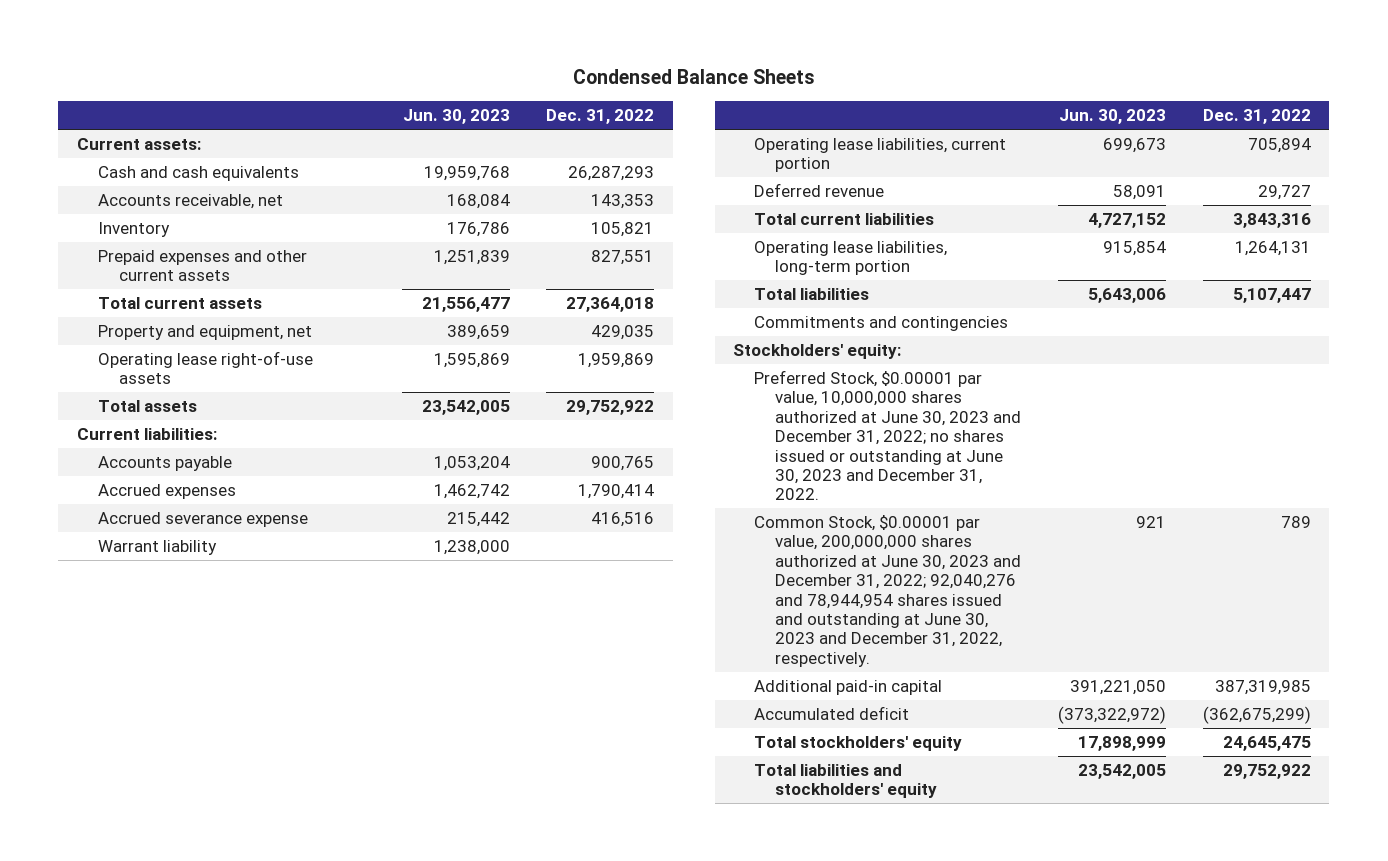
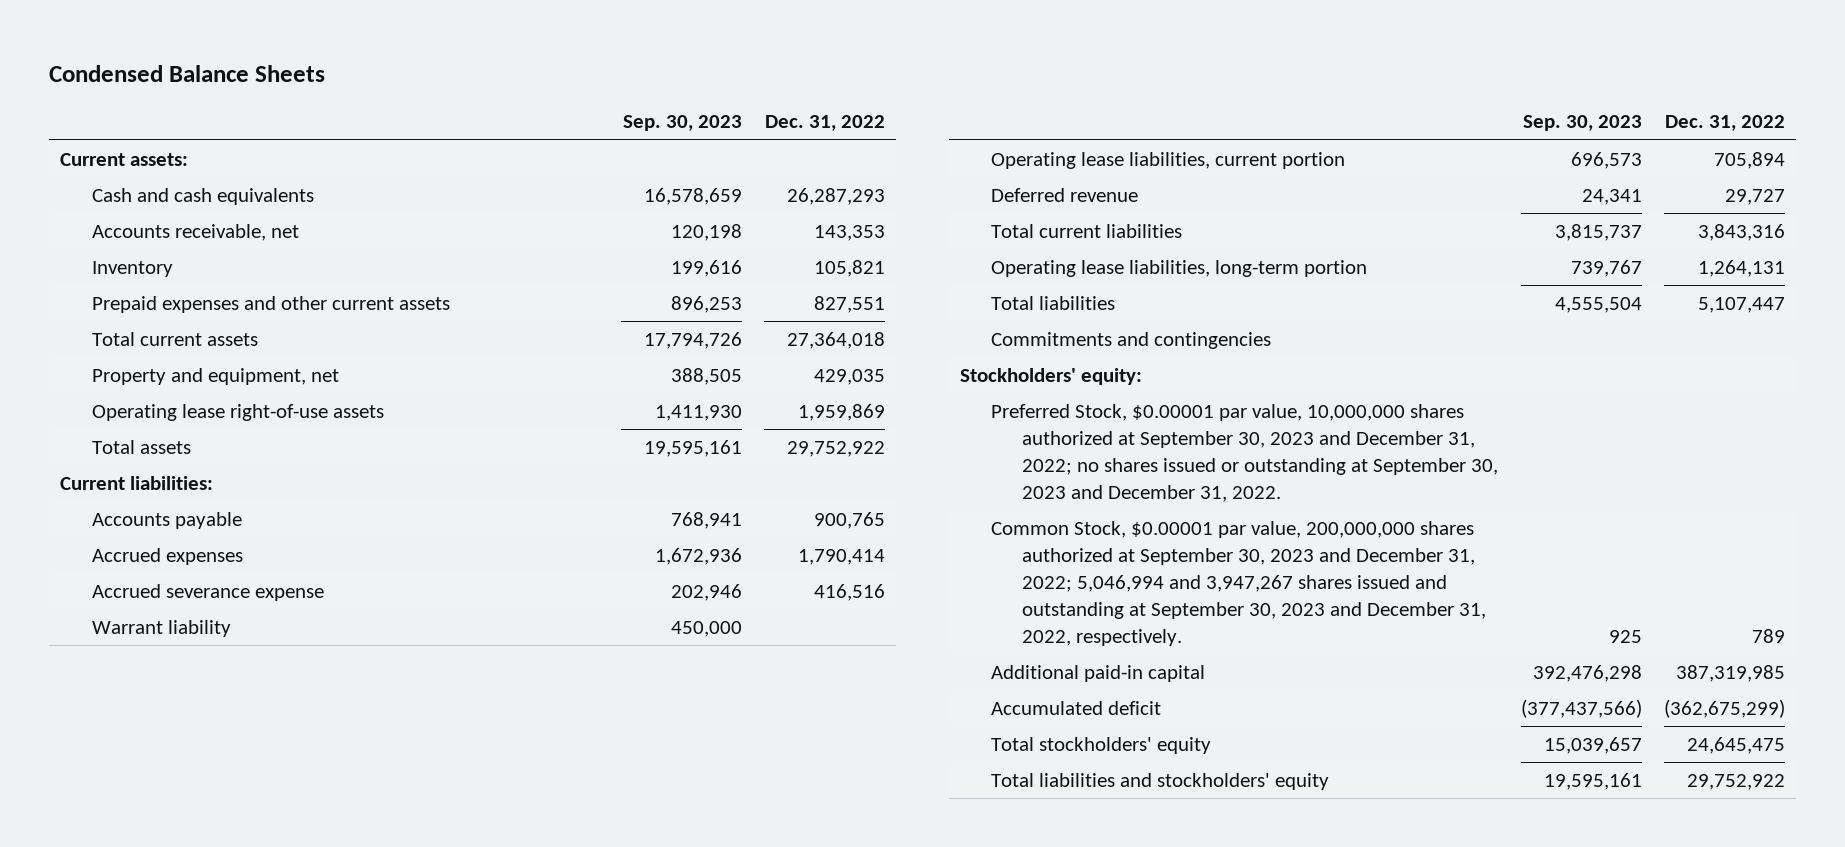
[402,109,510,125] Jun. 30, 2023 -> none
none -> [623,115,743,132] Sep. 30, 2023
[754,369,1022,501] Preferred Stock, $0.00001 par value, 10,000,000 shares authorized at June 30, 2023 and December 31, 2022; no shares issued or outstanding at June 30, 2023 and December 31, 2022. -> [991,404,1499,502] Preferred Stock, $0.00001 par value, 10,000,000 shares authorized at September 30, 2023 and December 31, 2022; no shares issued or outstanding at September 30, 2023 and December 31, 2022.
[754,514,1022,667] Common Stock, $0.00001 par value, 200,000,000 shares authorized at June 30, 2023 and December 31, 2022; 92,040,276 and 78,944,954 shares issued and outstanding at June 30, 2023 and December 31, 2022, respectively. -> [991,521,1487,646] Common Stock, $0.00001 par value, 200,000,000 shares authorized at September 30, 2023 and December 31, 2022; 5,046,994 and 3,947,267 shares issued and outstanding at September 30, 2023 and December 31, 2022, respectively.

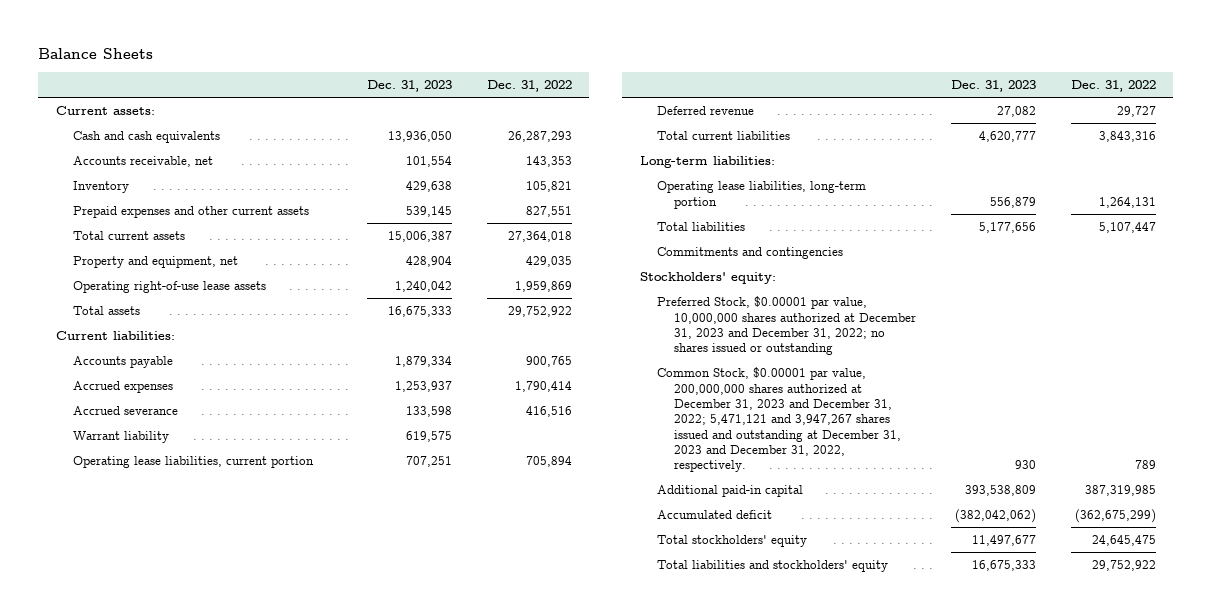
[49,65,326,83] Condensed Balance Sheets -> [38,47,154,59] Balance Sheets
[623,115,743,132] Sep. 30, 2023 -> none
none -> [366,80,452,93] Dec. 31, 2023
[91,404,384,422] Operating lease right-of-use assets -> [72,281,266,294] Operating right-of-use lease assets
[91,584,324,602] Accrued severance expense -> [72,406,178,416] Accrued severance
none -> [639,156,775,169] Long-term liabilities:
[991,404,1499,502] Preferred Stock, $0.00001 par value, 10,000,000 shares authorized at September 30, 2023 and December 31, 2022; no shares issued or outstanding at September 30, 2023 and December 31, 2022. -> [656,296,916,356] Preferred Stock, $0.00001 par value, 10,000,000 shares authorized at December 31, 2023 and December 31, 2022; no shares issued or outstanding
[991,521,1487,646] Common Stock, $0.00001 par value, 200,000,000 shares authorized at September 30, 2023 and December 31, 2022; 5,046,994 and 3,947,267 shares issued and outstanding at September 30, 2023 and December 31, 2022, respectively. -> [656,367,901,473] Common Stock, $0.00001 par value, 200,000,000 shares authorized at December 31, 2023 and December 31, 2022; 5,471,121 and 3,947,267 shares issued and outstanding at December 31, 2023 and December 31, 2022, respectively.

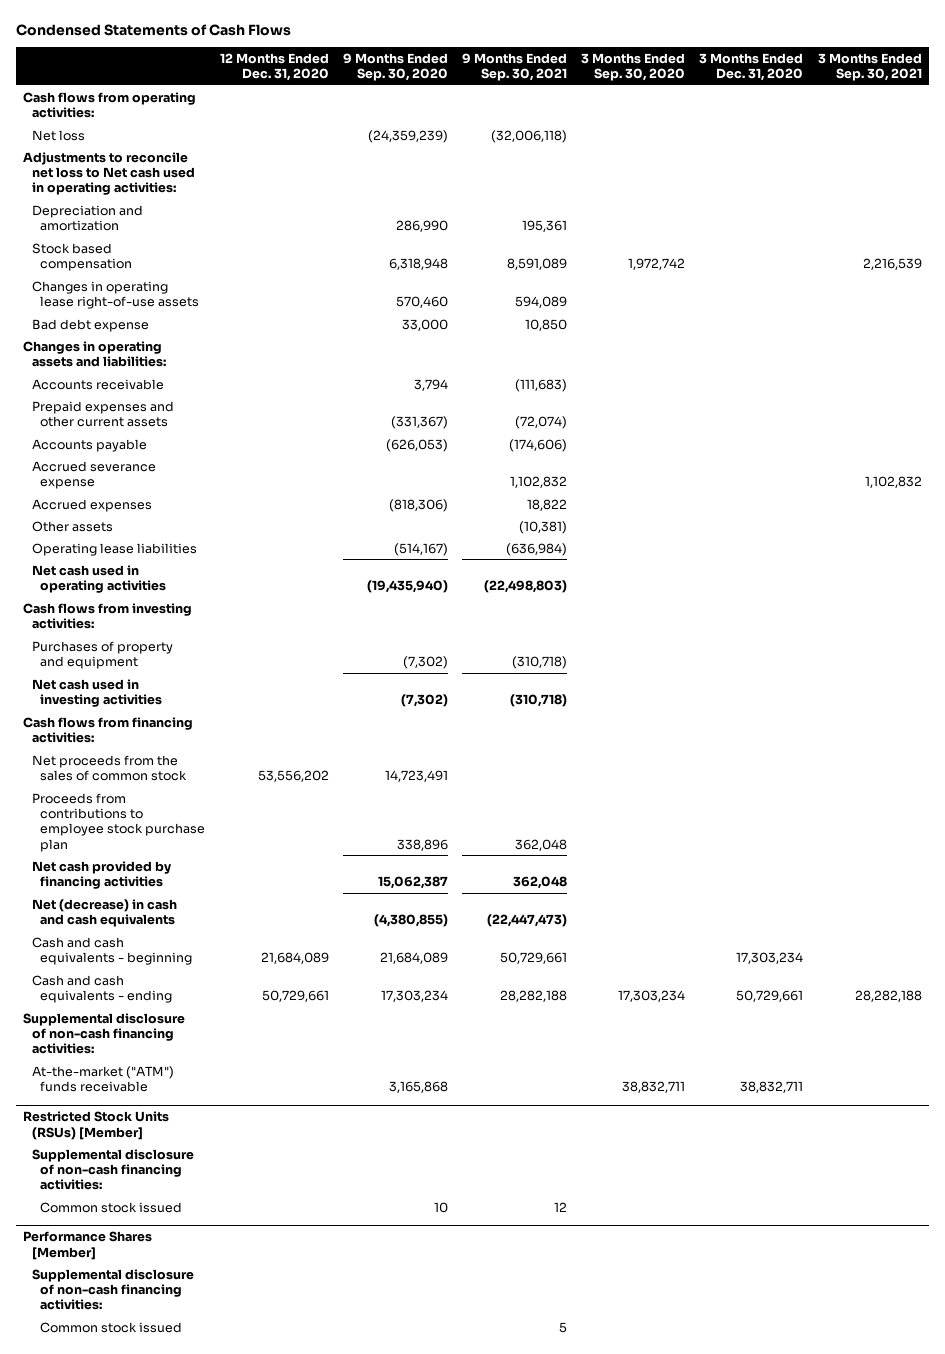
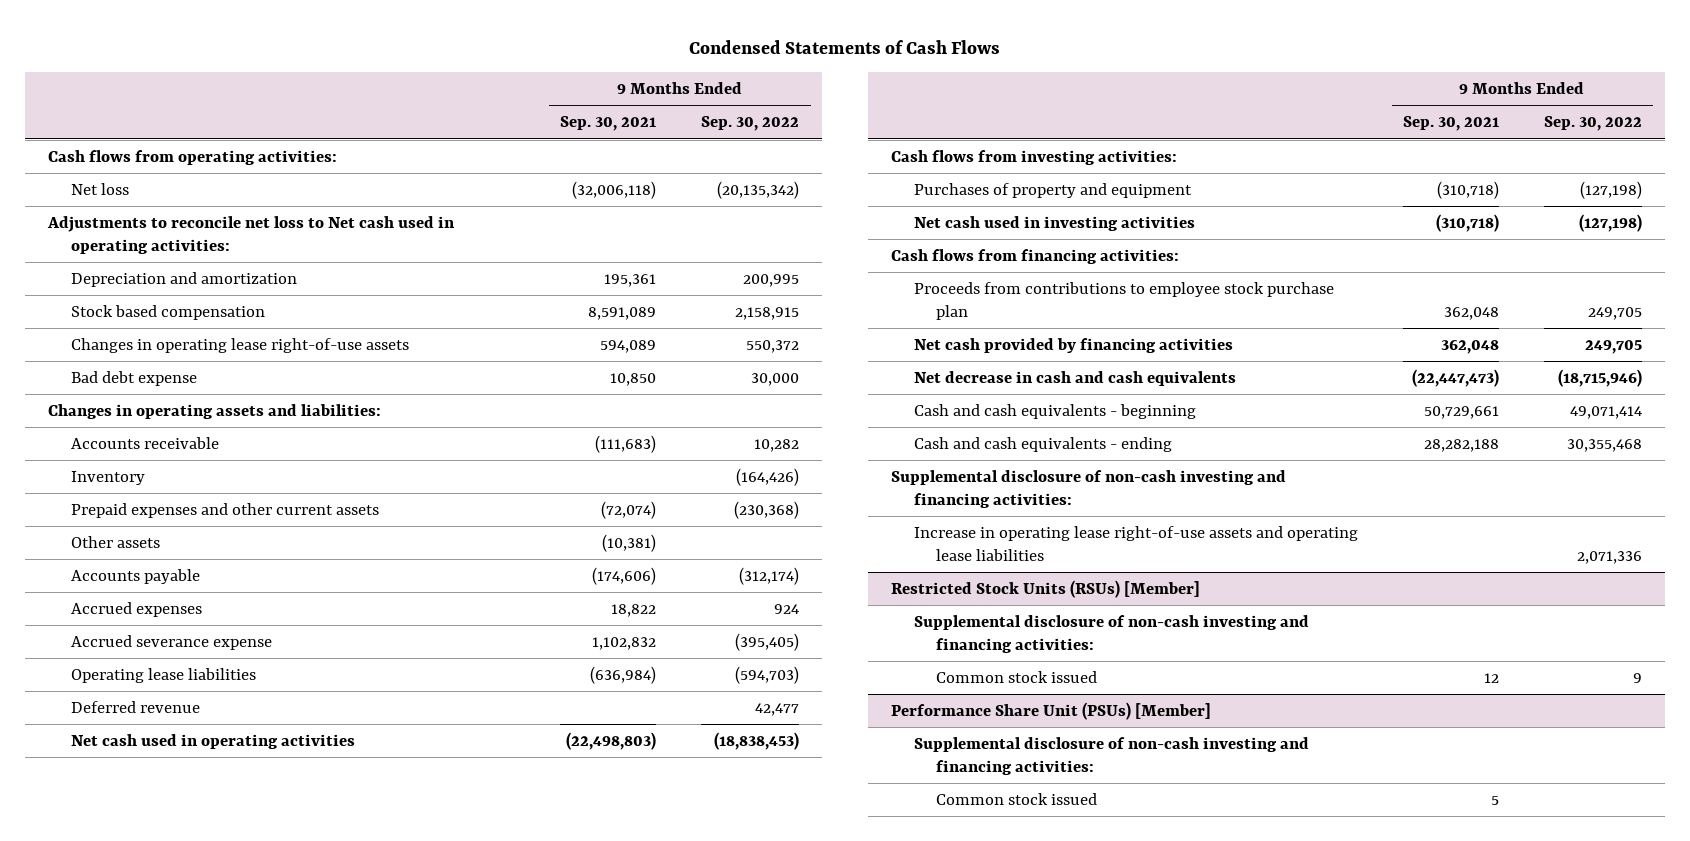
[219,52,329,82] 12 Months Ended Dec. 31, 2020 -> none
[342,52,448,82] 9 Months Ended Sep. 30, 2020 -> none
[581,52,686,82] 3 Months Ended Sep. 30, 2020 -> none
[699,52,804,82] 3 Months Ended Dec. 31, 2020 -> none
[817,52,922,82] 3 Months Ended Sep. 30, 2021 -> none
none -> [701,116,800,132] Sep. 30, 2022
none -> [70,470,145,485] Inventory
[31,520,113,532] Other assets -> [70,535,160,548] Other assets
[31,460,156,490] Accrued severance expense -> [70,634,272,650] Accrued severance expense
none -> [70,700,200,713] Deferred revenue
[31,754,188,782] Net proceeds from the sales of common stock -> none
[31,898,177,928] Net (decrease) in cash and cash equivalents -> [913,370,1236,386] Net decrease in cash and cash equivalents
[31,1065,174,1093] At-the-market ("ATM") funds receivable -> none
[22,1012,185,1055] Supplemental disclosure of non-cash financing activities: -> [890,469,1286,508] Supplemental disclosure of non-cash investing and financing activities:
none -> [913,525,1358,561] Increase in operating lease right-of-use assets and operating lease liabilities
[31,1148,194,1191] Supplemental disclosure of non-cash financing activities: -> [913,614,1309,653] Supplemental disclosure of non-cash investing and financing activities:
[22,1231,152,1260] Performance Shares [Member] -> [890,701,1211,720] Performance Share Unit (PSUs) [Member]
[31,1268,194,1311] Supplemental disclosure of non-cash financing activities: -> [913,736,1309,775] Supplemental disclosure of non-cash investing and financing activities:

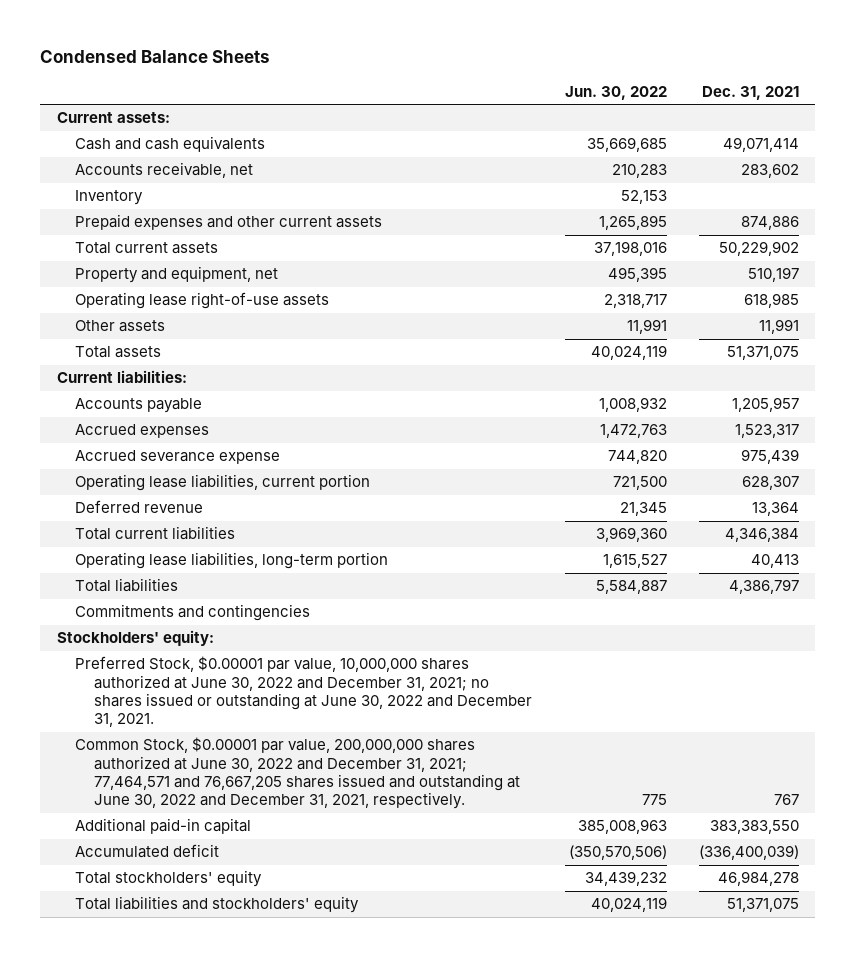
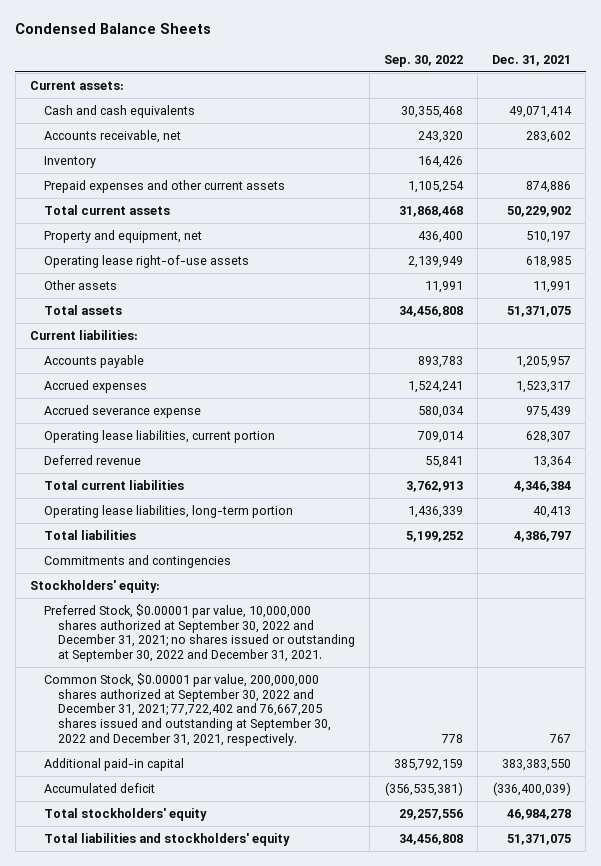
[564,85,667,100] Jun. 30, 2022 -> none
none -> [384,54,464,67] Sep. 30, 2022
[75,656,532,728] Preferred Stock, $0.00001 par value, 10,000,000 shares authorized at June 30, 2022 and December 31, 2021; no shares issued or outstanding at June 30, 2022 and December 31, 2021. -> [43,603,356,663] Preferred Stock, $0.00001 par value, 10,000,000 shares authorized at September 30, 2022 and December 31, 2021; no shares issued or outstanding at September 30, 2022 and December 31, 2021.
[75,737,520,810] Common Stock, $0.00001 par value, 200,000,000 shares authorized at June 30, 2022 and December 31, 2021; 77,464,571 and 76,667,205 shares issued and outstanding at June 30, 2022 and December 31, 2021, respectively. -> [43,672,332,746] Common Stock, $0.00001 par value, 200,000,000 shares authorized at September 30, 2022 and December 31, 2021; 77,722,402 and 76,667,205 shares issued and outstanding at September 30, 2022 and December 31, 2021, respectively.

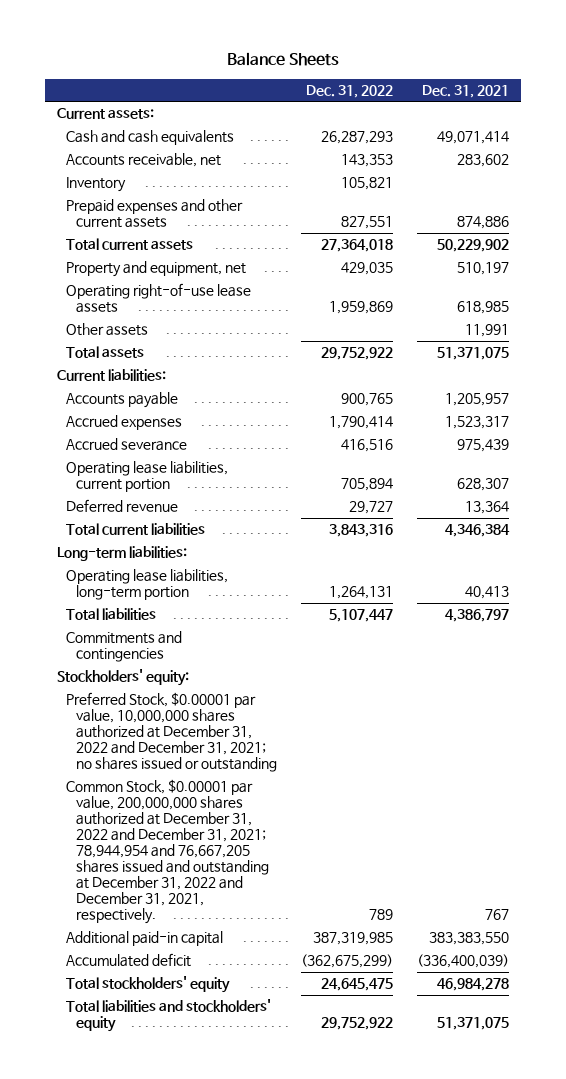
[15,23,212,35] Condensed Balance Sheets -> [226,52,339,67] Balance Sheets
[384,54,464,67] Sep. 30, 2022 -> none
none -> [305,84,393,98] Dec. 31, 2022
[43,254,249,268] Operating lease right-of-use assets -> [66,283,252,314] Operating right-of-use lease assets
[43,404,201,418] Accrued severance expense -> [66,438,188,452] Accrued severance
none -> [56,546,187,562] Long-term liabilities:
[43,603,356,663] Preferred Stock, $0.00001 par value, 10,000,000 shares authorized at September 30, 2022 and December 31, 2021; no shares issued or outstanding at September 30, 2022 and December 31, 2021. -> [66,692,277,773] Preferred Stock, $0.00001 par value, 10,000,000 shares authorized at December 31, 2022 and December 31, 2021; no shares issued or outstanding
[43,672,332,746] Common Stock, $0.00001 par value, 200,000,000 shares authorized at September 30, 2022 and December 31, 2021; 77,722,402 and 76,667,205 shares issued and outstanding at September 30, 2022 and December 31, 2021, respectively. -> [66,779,269,925] Common Stock, $0.00001 par value, 200,000,000 shares authorized at December 31, 2022 and December 31, 2021; 78,944,954 and 76,667,205 shares issued and outstanding at December 31, 2022 and December 31, 2021, respectively.

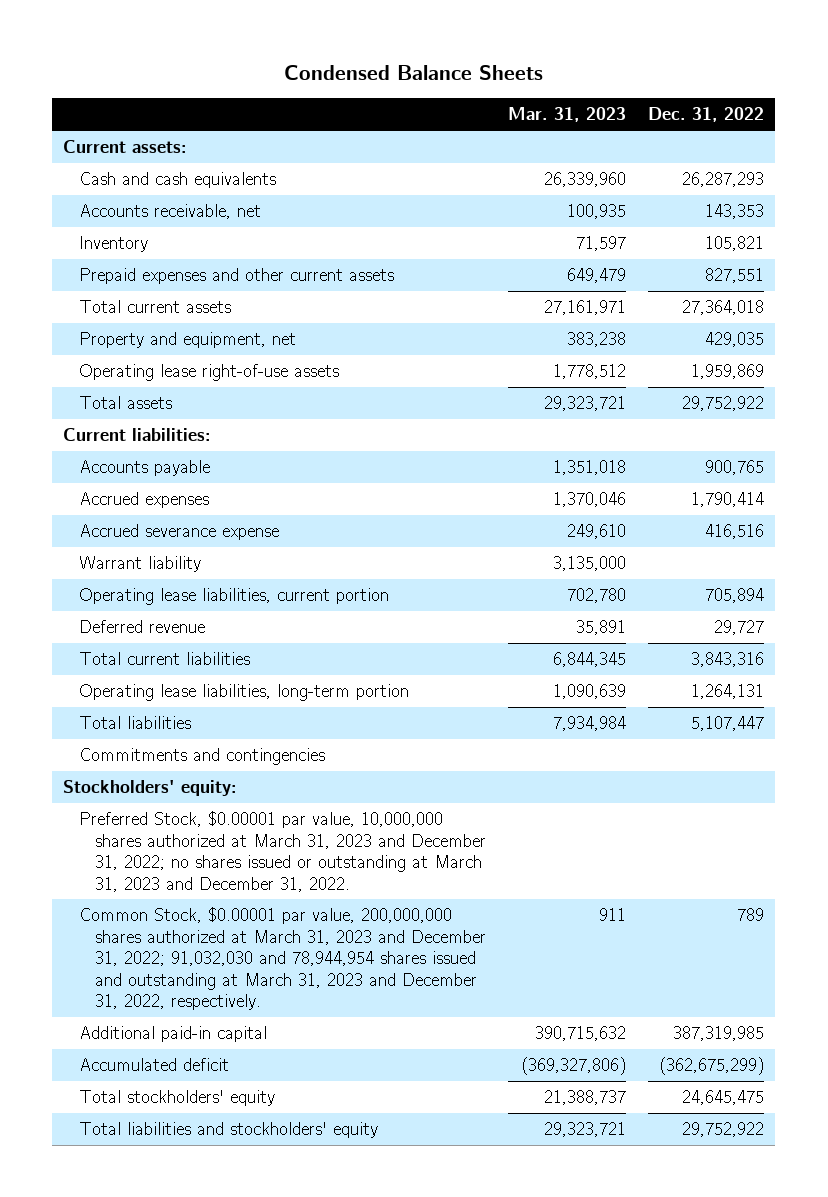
[226,52,339,67] Balance Sheets -> [283,65,543,81] Condensed Balance Sheets
[421,84,509,98] Dec. 31, 2021 -> none
none -> [508,107,627,123] Mar. 31, 2023
[66,323,149,337] Other assets -> none
[66,283,252,314] Operating right-of-use lease assets -> [79,364,340,382] Operating lease right-of-use assets
[66,438,188,452] Accrued severance -> [79,524,280,541] Accrued severance expense
none -> [79,556,202,573] Warrant liability
[56,546,187,562] Long-term liabilities: -> none
[66,692,277,773] Preferred Stock, $0.00001 par value, 10,000,000 shares authorized at December 31, 2022 and December 31, 2021; no shares issued or outstanding -> [79,811,487,892] Preferred Stock, $0.00001 par value, 10,000,000 shares authorized at March 31, 2023 and December 31, 2022; no shares issued or outstanding at March 31, 2023 and December 31, 2022.
[66,779,269,925] Common Stock, $0.00001 par value, 200,000,000 shares authorized at December 31, 2022 and December 31, 2021; 78,944,954 and 76,667,205 shares issued and outstanding at December 31, 2022 and December 31, 2021, respectively. -> [79,907,487,1011] Common Stock, $0.00001 par value, 200,000,000 shares authorized at March 31, 2023 and December 31, 2022; 91,032,030 and 78,944,954 shares issued and outstanding at March 31, 2023 and December 31, 2022, respectively.

